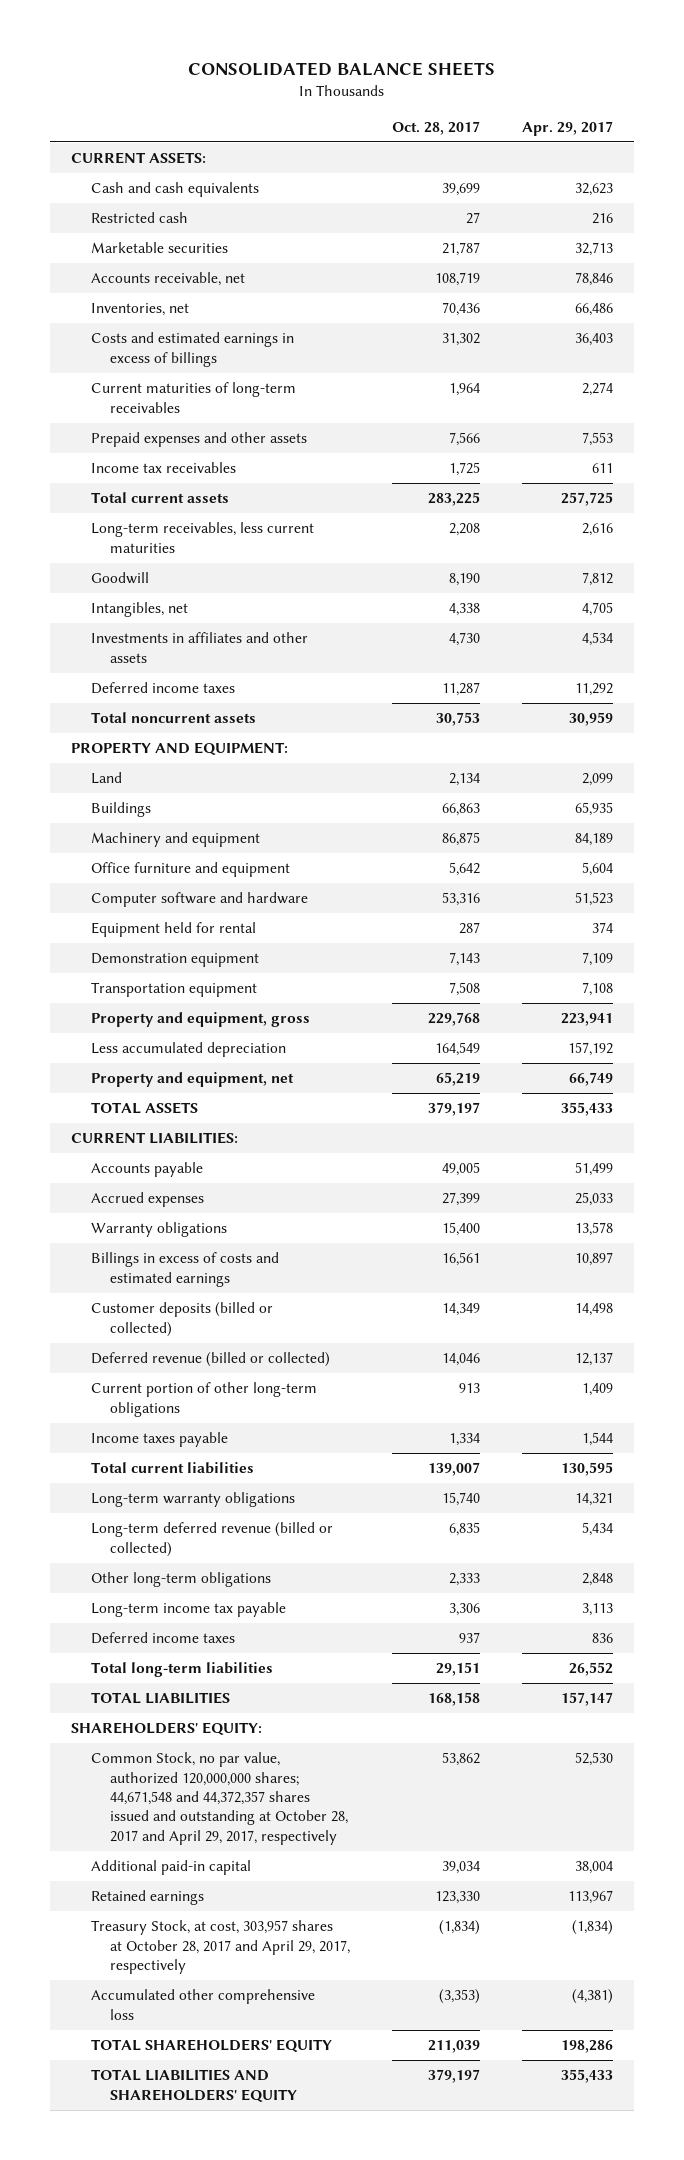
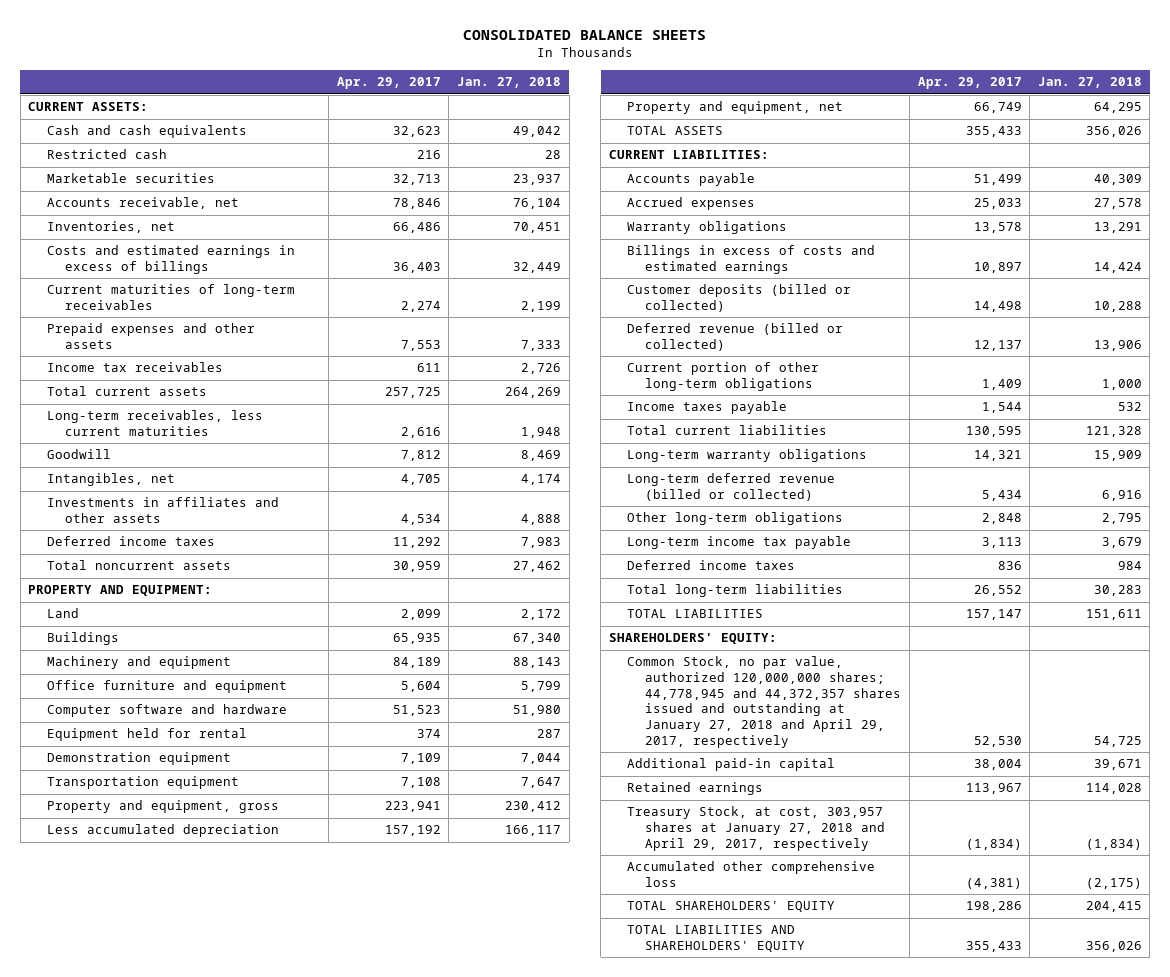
[391,120,480,135] Oct. 28, 2017 -> none
none -> [457,77,562,89] Jan. 27, 2018
[90,1752,348,1845] Common Stock, no par value, authorized 120,000,000 shares; 44,671,548 and 44,372,357 shares issued and outstanding at October 28, 2017 and April 29, 2017, respectively -> [627,656,902,748] Common Stock, no par value, authorized 120,000,000 shares; 44,778,945 and 44,372,357 shares issued and outstanding at January 27, 2018 and April 29, 2017, respectively
[90,1920,350,1974] Treasury Stock, at cost, 303,957 shares at October 28, 2017 and April 29, 2017, respectively -> [627,806,886,851] Treasury Stock, at cost, 303,957 shares at January 27, 2018 and April 29, 2017, respectively

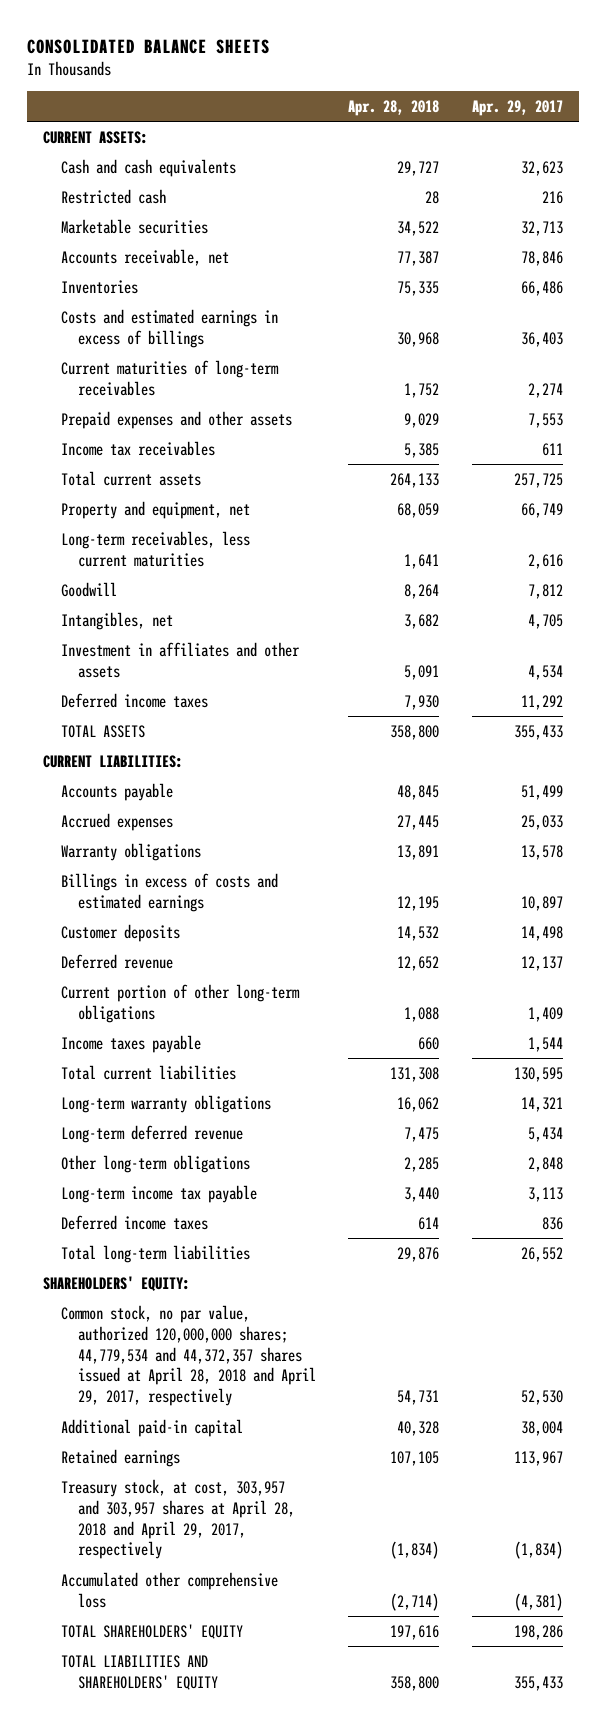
[457,77,562,89] Jan. 27, 2018 -> none
none -> [348,100,440,117] Apr. 28, 2018
[46,221,175,234] Inventories, net -> [60,279,138,294] Inventories
[627,101,844,115] Property and equipment, net -> [60,500,250,519] Property and equipment, net
[46,497,279,524] Investments in affiliates and other assets -> [60,641,300,678] Investment in affiliates and other assets
[46,560,231,571] Total noncurrent assets -> none
[28,585,213,597] PROPERTY AND EQUIPMENT: -> none
[46,608,79,619] Land -> none
[46,632,119,646] Buildings -> none
[46,656,231,670] Machinery and equipment -> none
[46,680,287,694] Office furniture and equipment -> none
[46,704,287,718] Computer software and hardware -> none
[46,728,247,742] Equipment held for rental -> none
[46,752,231,766] Demonstration equipment -> none
[46,776,239,790] Transportation equipment -> none
[46,800,279,814] Property and equipment, gross -> none
[46,824,279,838] Less accumulated depreciation -> none
[627,284,852,313] Customer deposits (billed or collected) -> [60,923,180,942] Customer deposits
[627,323,844,352] Deferred revenue (billed or collected) -> [60,953,173,969] Deferred revenue
[627,473,836,502] Long-term deferred revenue (billed or collected) -> [60,1124,243,1143] Long-term deferred revenue
[627,609,764,619] TOTAL LIABILITIES -> none
[627,656,902,748] Common Stock, no par value, authorized 120,000,000 shares; 44,778,945 and 44,372,357 shares issued and outstanding at January 27, 2018 and April 29, 2017, respectively -> [60,1304,317,1407] Common stock, no par value, authorized 120,000,000 shares; 44,779,534 and 44,372,357 shares issued at April 28, 2018 and April 29, 2017, respectively
[627,806,886,851] Treasury Stock, at cost, 303,957 shares at January 27, 2018 and April 29, 2017, respectively -> [60,1478,296,1560] Treasury stock, at cost, 303,957 and 303,957 shares at April 28, 2018 and April 29, 2017, respectively

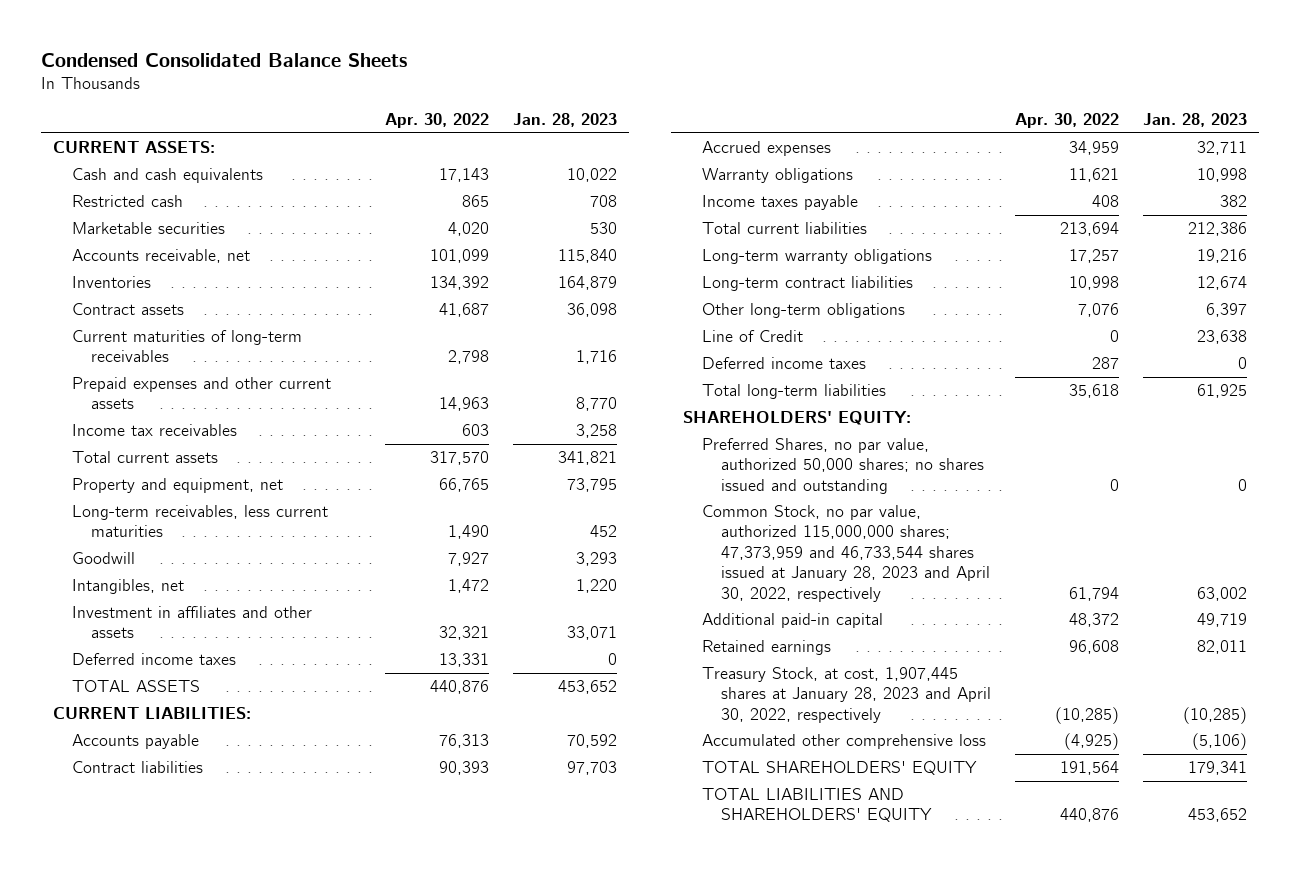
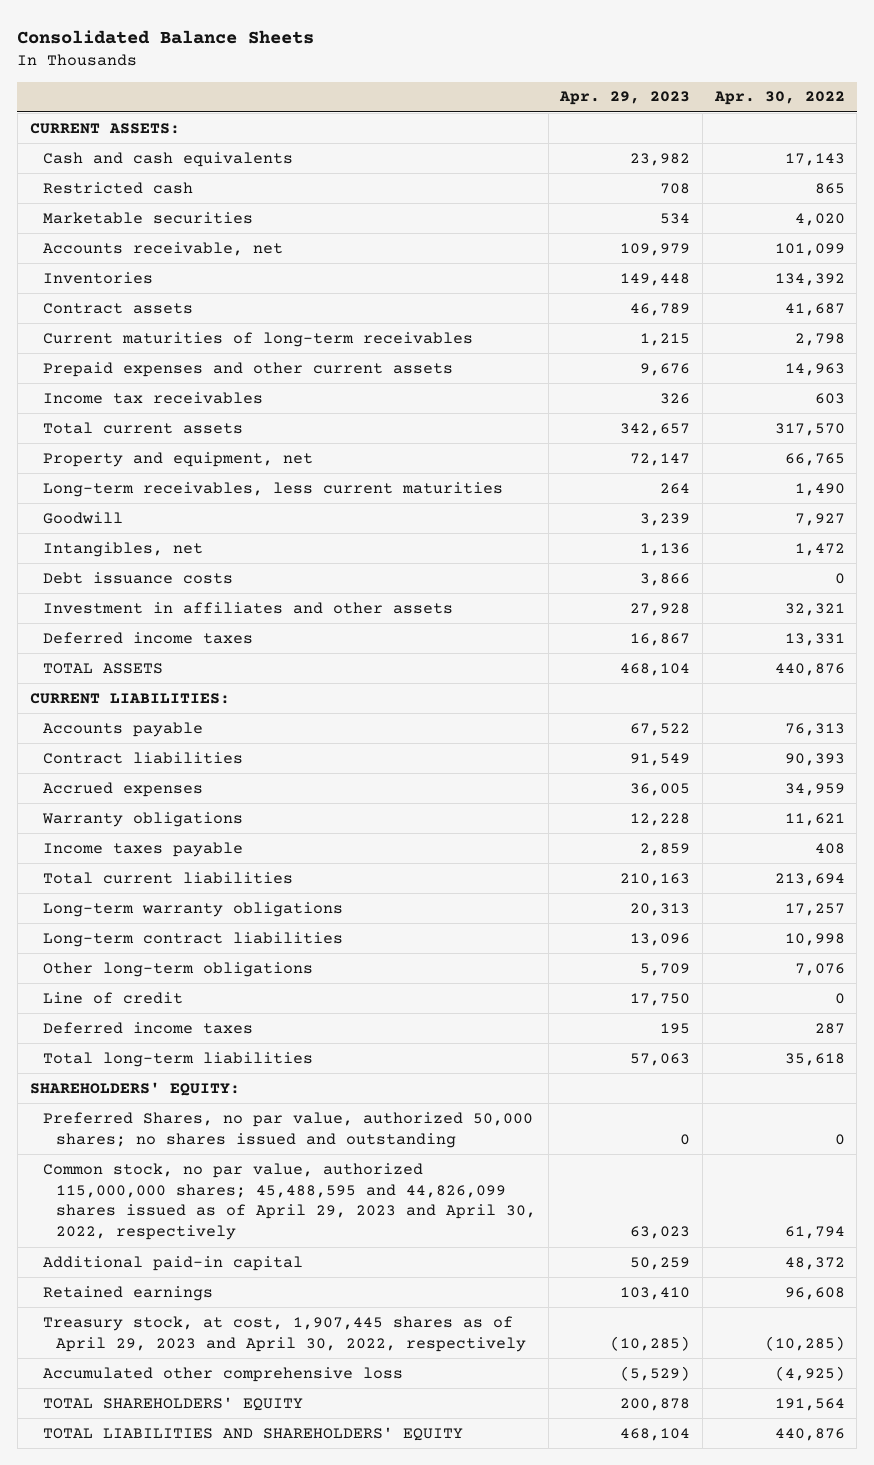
[40,52,407,67] Condensed Consolidated Balance Sheets -> [17,29,315,44] Consolidated Balance Sheets
[512,113,617,128] Jan. 28, 2023 -> none
none -> [559,91,691,106] Apr. 29, 2023
none -> [42,571,233,584] Debt issuance costs
[701,330,803,343] Line of Credit -> [42,991,183,1004] Line of credit
[701,505,991,602] Common Stock, no par value, authorized 115,000,000 shares; 47,373,959 and 46,733,544 shares issued at January 28, 2023 and April 30, 2022, respectively -> [42,1162,537,1241] Common stock, no par value, authorized 115,000,000 shares; 45,488,595 and 44,826,099 shares issued as of April 29, 2023 and April 30, 2022, respectively
[701,667,992,723] Treasury Stock, at cost, 1,907,445 shares at January 28, 2023 and April 30, 2022, respectively -> [42,1315,527,1352] Treasury stock, at cost, 1,907,445 shares as of April 29, 2023 and April 30, 2022, respectively

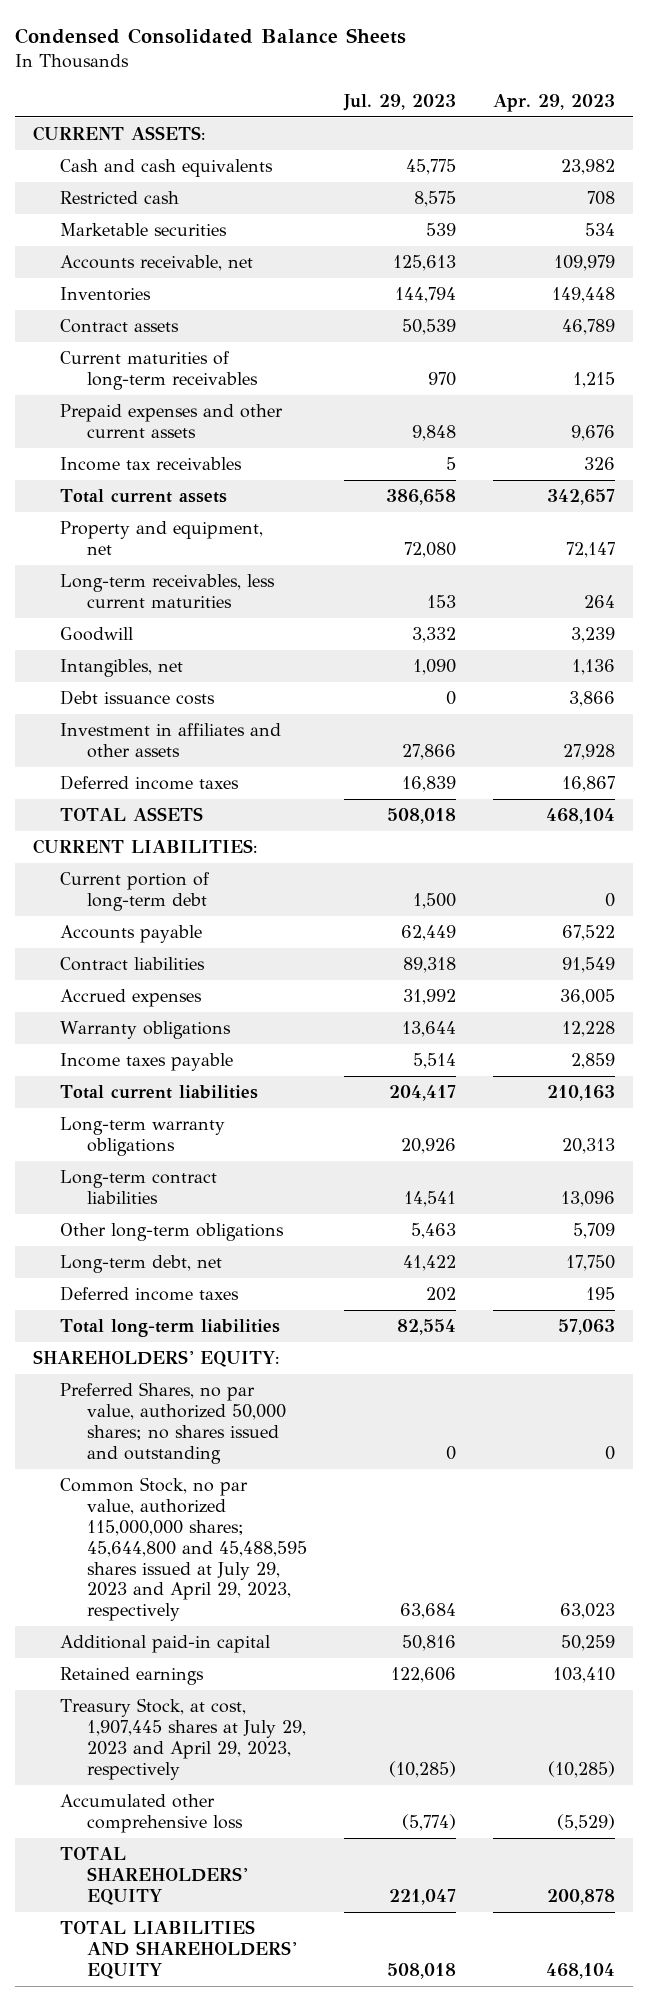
[17,29,315,44] Consolidated Balance Sheets -> [14,27,406,44] Condensed Consolidated Balance Sheets
[713,91,845,106] Apr. 30, 2022 -> none
none -> [343,93,457,111] Jul. 29, 2023
none -> [60,872,211,912] Current portion of long-term debt
[42,991,183,1004] Line of credit -> [60,1255,223,1274] Long-term debt, net
[42,1162,537,1241] Common stock, no par value, authorized 115,000,000 shares; 45,488,595 and 44,826,099 shares issued as of April 29, 2023 and April 30, 2022, respectively -> [60,1477,308,1622] Common Stock, no par value, authorized 115,000,000 shares; 45,644,800 and 45,488,595 shares issued at July 29, 2023 and April 29, 2023, respectively
[42,1315,527,1352] Treasury stock, at cost, 1,907,445 shares as of April 29, 2023 and April 30, 2022, respectively -> [60,1698,307,1780] Treasury Stock, at cost, 1,907,445 shares at July 29, 2023 and April 29, 2023, respectively

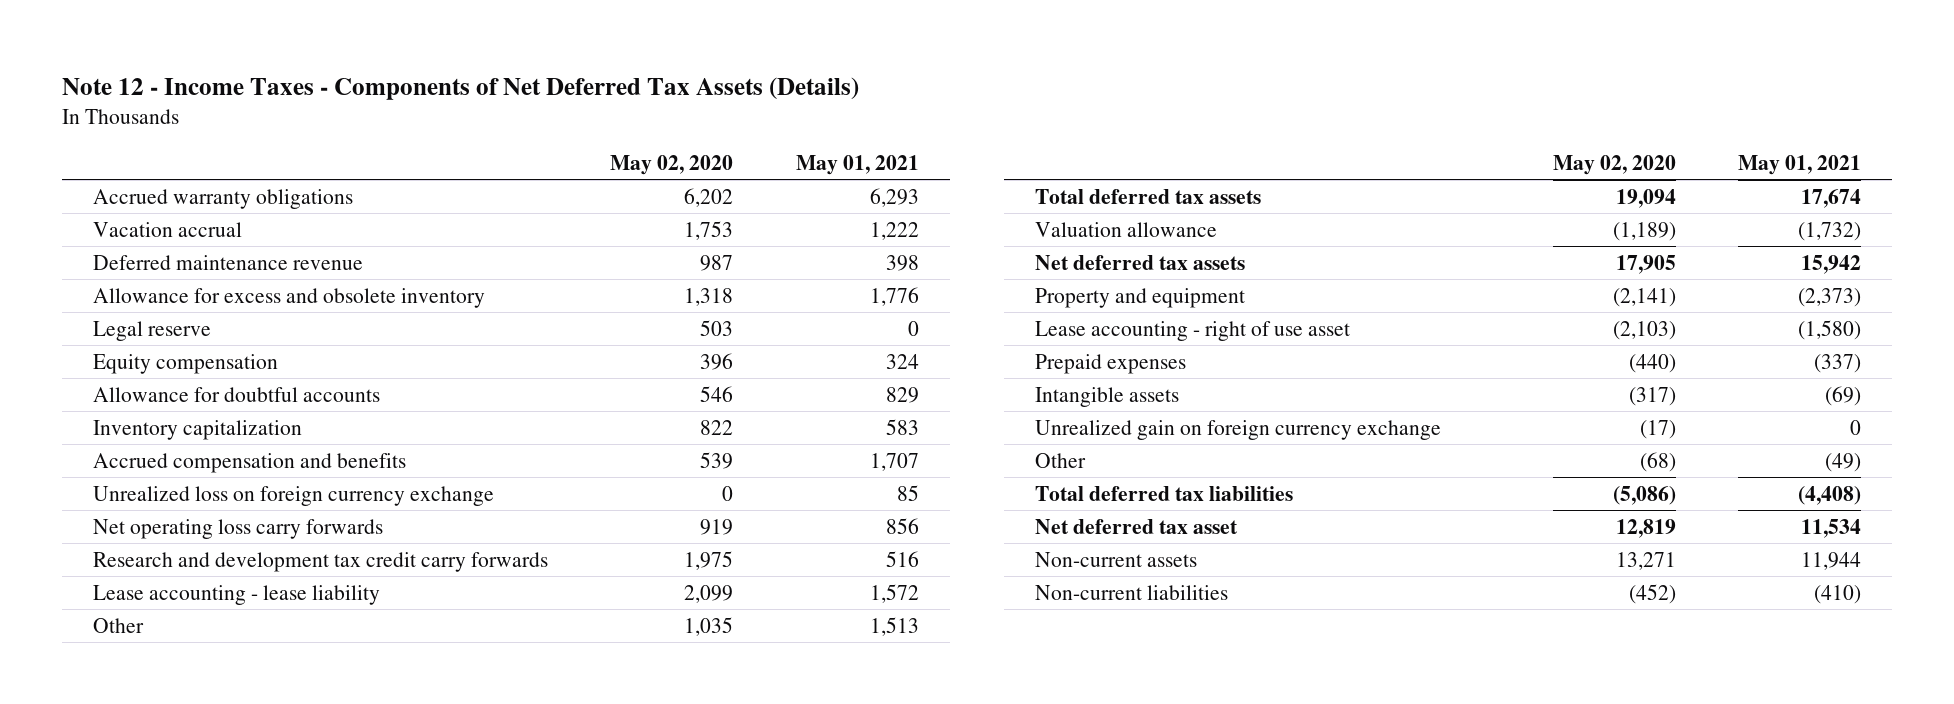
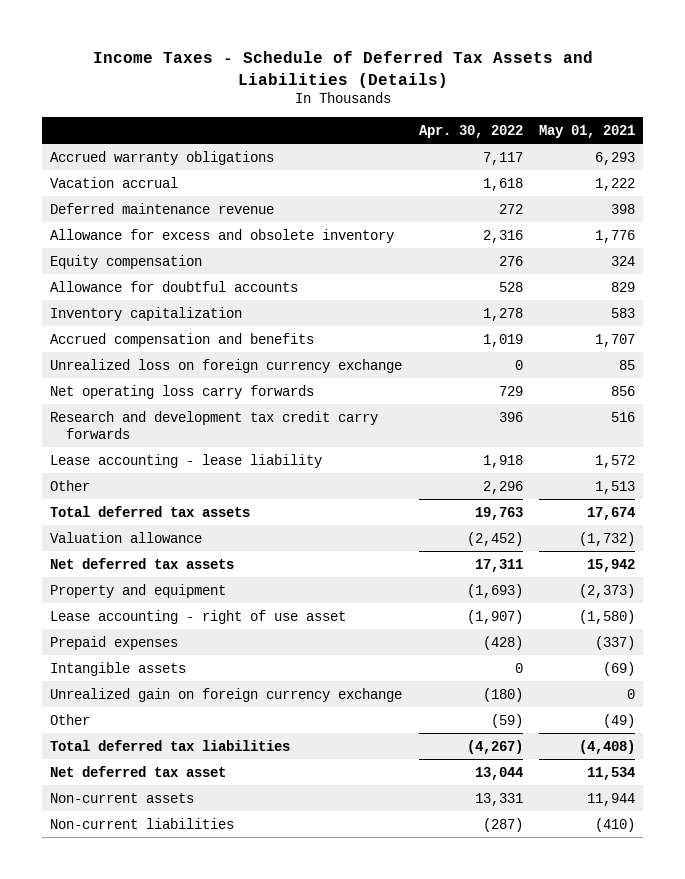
[61,77,859,101] Note 12 - Income Taxes - Components of Net Deferred Tax Assets (Details) -> [92,51,593,88] Income Taxes - Schedule of Deferred Tax Assets and Liabilities (Details)
[610,154,734,175] May 02, 2020 -> none
none -> [418,124,523,138] Apr. 30, 2022
[92,320,211,341] Legal reserve -> none

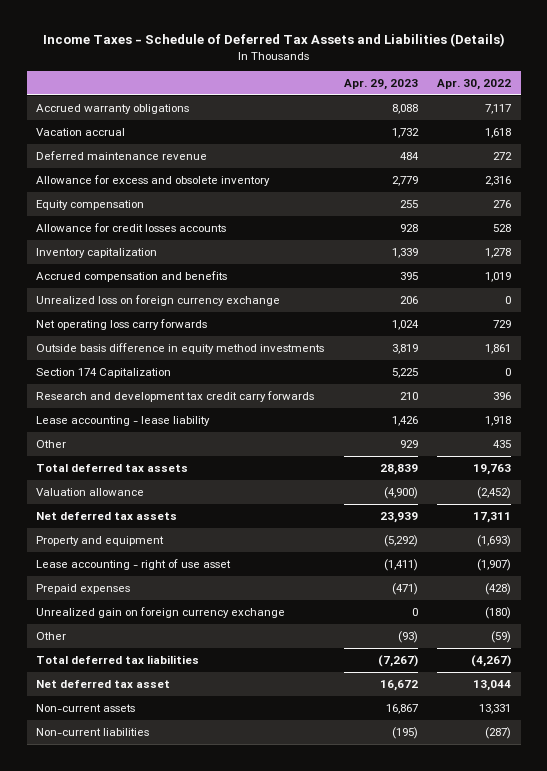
[539,124,636,138] May 01, 2021 -> none
none -> [343,78,418,90] Apr. 29, 2023
[50,280,299,292] Allowance for doubtful accounts -> [36,222,227,232] Allowance for credit losses accounts
none -> [36,342,325,354] Outside basis difference in equity method investments
none -> [36,367,172,378] Section 174 Capitalization
[482,480,523,494] 2,296 -> [493,439,512,448] 435
[50,661,187,676] Intangible assets -> none

